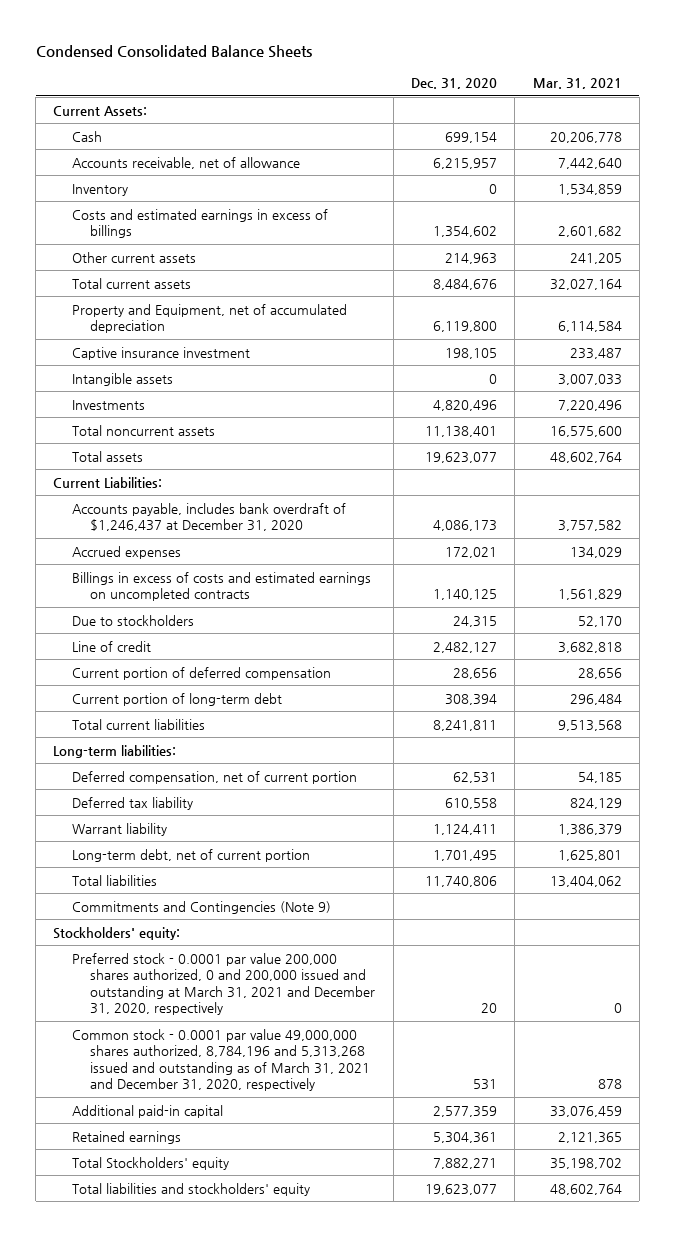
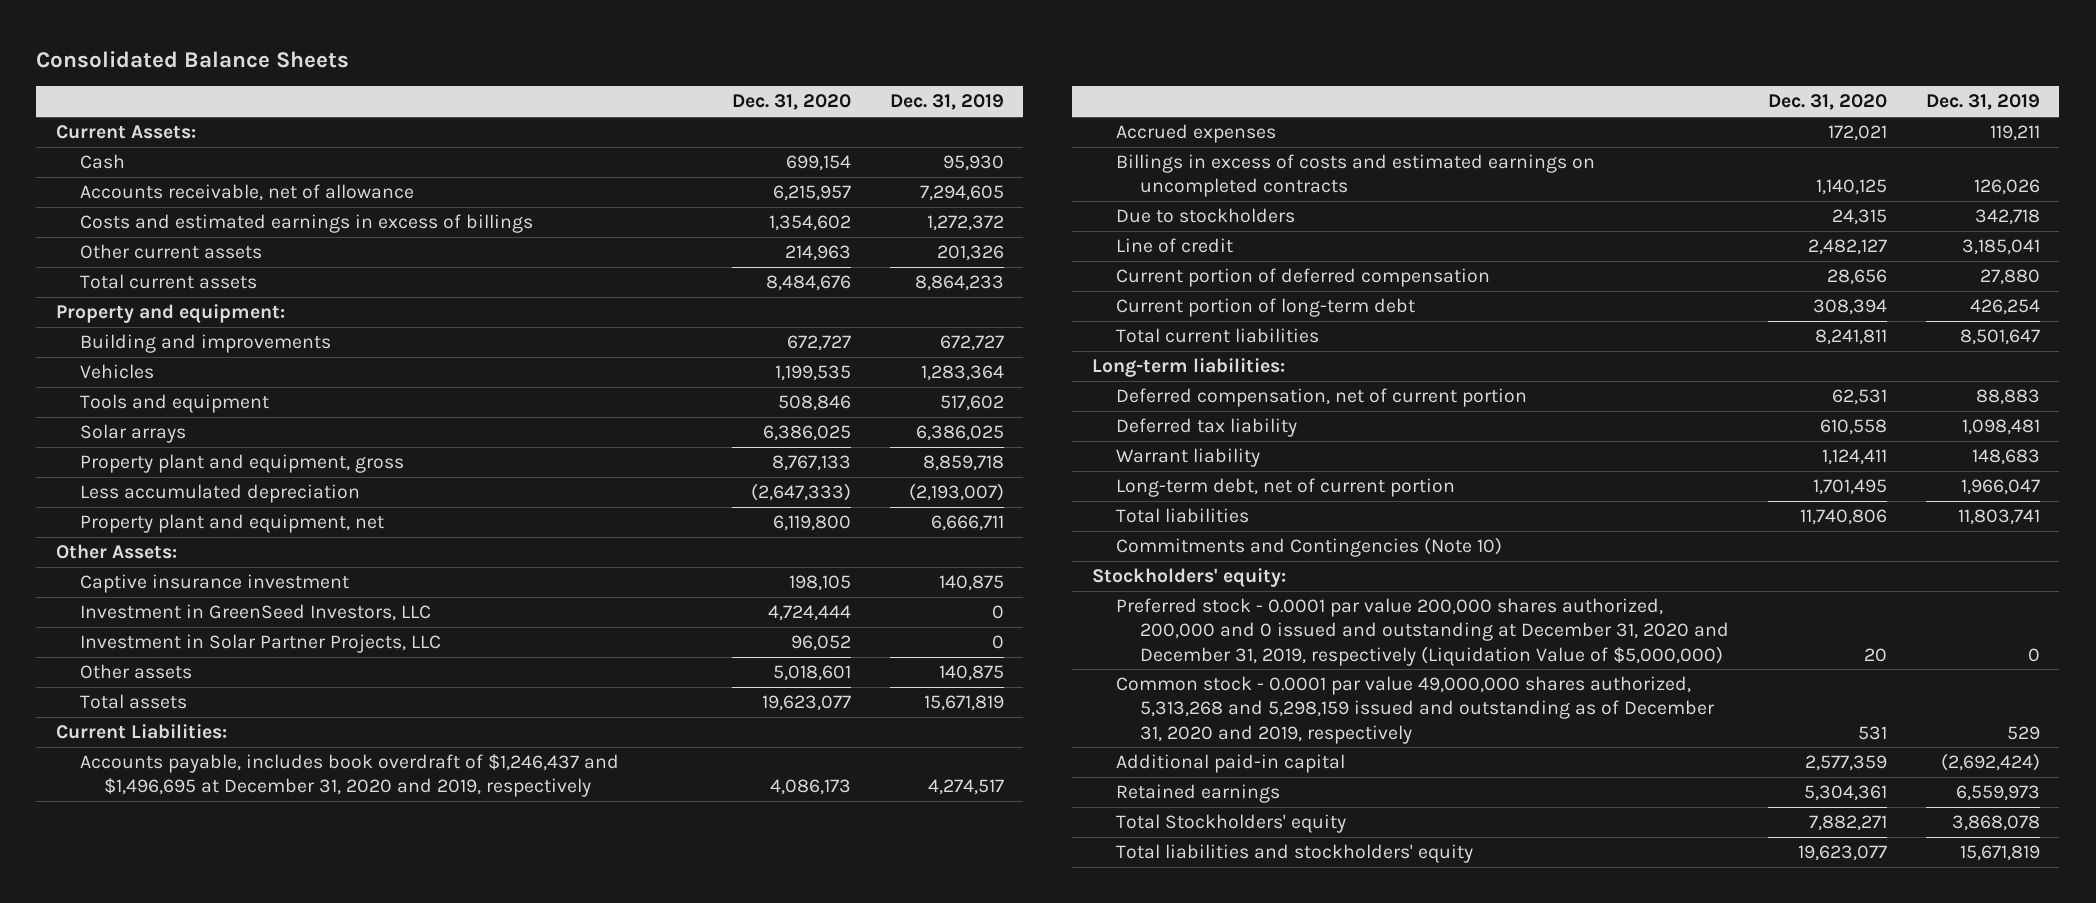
[35,45,312,59] Condensed Consolidated Balance Sheets -> [36,50,350,68] Consolidated Balance Sheets
[532,78,622,90] Mar. 31, 2021 -> none
none -> [889,94,1004,111] Dec. 31, 2019
[71,183,128,196] Inventory -> none
none -> [55,304,285,324] Property and equipment:
none -> [79,334,331,354] Building and improvements
none -> [79,364,154,380] Vehicles
none -> [79,394,269,414] Tools and equipment
none -> [79,424,186,444] Solar arrays
none -> [79,454,404,474] Property plant and equipment, gross
none -> [79,484,360,504] Less accumulated depreciation
[71,303,347,334] Property and Equipment, net of accumulated depreciation -> [79,514,384,534] Property plant and equipment, net
none -> [55,544,177,560] Other Assets:
[71,372,173,386] Intangible assets -> none
[71,399,145,410] Investments -> none
[71,424,215,436] Total noncurrent assets -> none
none -> [79,604,431,622] Investment in GreenSeed Investors, LLC
none -> [79,634,441,654] Investment in Solar Partner Projects, LLC
none -> [79,664,192,680] Other assets
[71,502,346,532] Accounts payable, includes bank overdraft of $1,246,437 at December 31, 2020 -> [79,754,619,798] Accounts payable, includes book overdraft of $1,246,437 and $1,496,695 at December 31, 2020 and 2019, respectively
[71,900,331,914] Commitments and Contingencies (Note 9) -> [1116,537,1503,558] Commitments and Contingencies (Note 10)
[71,952,376,1016] Preferred stock - 0.0001 par value 200,000 shares authorized, 0 and 200,000 issued and outstanding at March 31, 2021 and December 31, 2020, respectively -> [1116,598,1730,666] Preferred stock - 0.0001 par value 200,000 shares authorized, 200,000 and 0 issued and outstanding at December 31, 2020 and December 31, 2019, respectively (Liquidation Value of $5,000,000)
[71,1028,371,1092] Common stock - 0.0001 par value 49,000,000 shares authorized, 8,784,196 and 5,313,268 issued and outstanding as of March 31, 2021 and December 31, 2020, respectively -> [1116,676,1716,744] Common stock - 0.0001 par value 49,000,000 shares authorized, 5,313,268 and 5,298,159 issued and outstanding as of December 31, 2020 and 2019, respectively

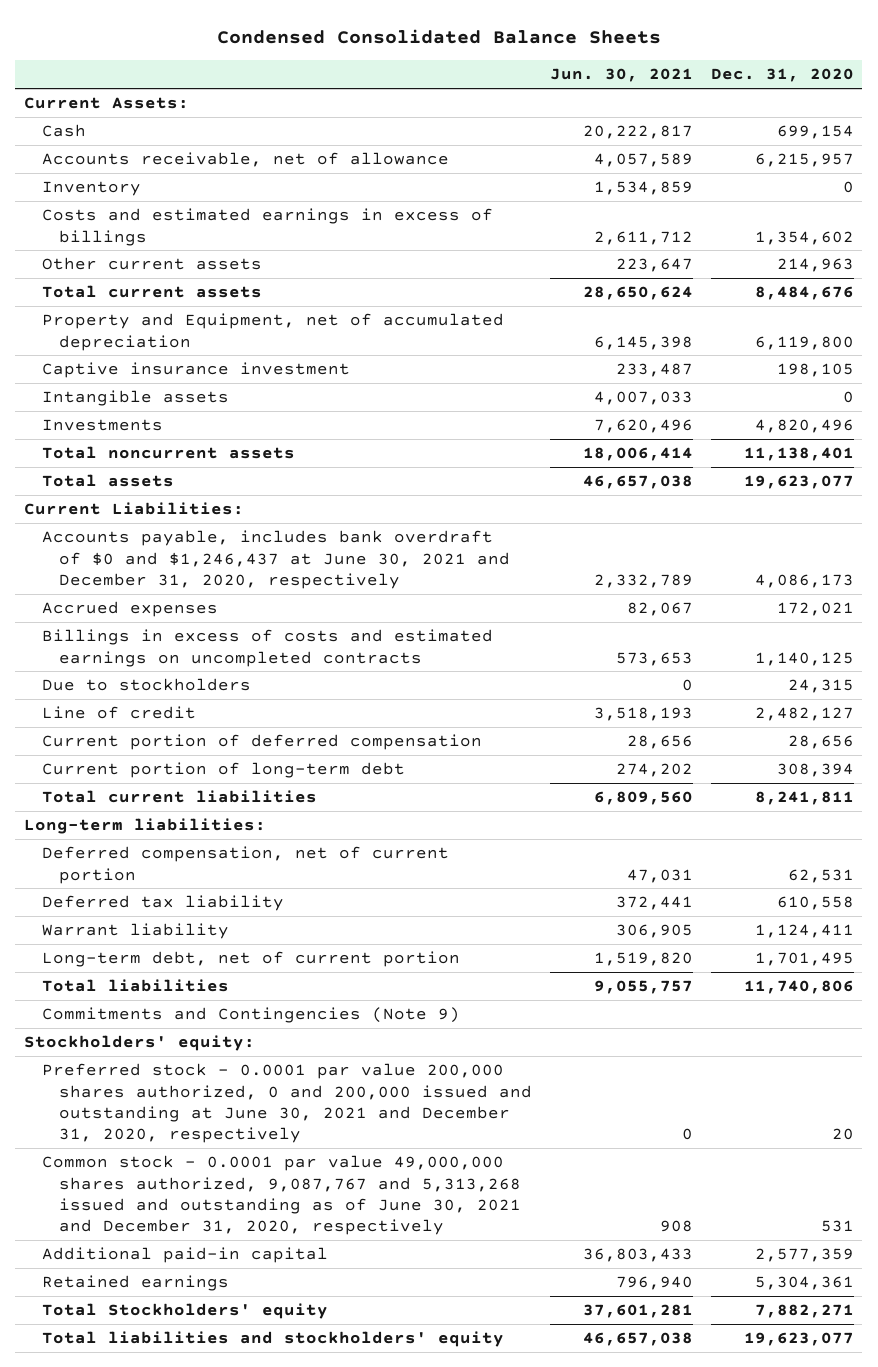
[36,50,350,68] Consolidated Balance Sheets -> [216,28,661,44] Condensed Consolidated Balance Sheets
[889,94,1004,111] Dec. 31, 2019 -> none
none -> [549,68,693,83] Jun. 30, 2021
none -> [41,181,141,197] Inventory
[55,304,285,324] Property and equipment: -> none
[79,334,331,354] Building and improvements -> none
[79,364,154,380] Vehicles -> none
[79,394,269,414] Tools and equipment -> none
[79,424,186,444] Solar arrays -> none
[79,454,404,474] Property plant and equipment, gross -> none
[79,484,360,504] Less accumulated depreciation -> none
[55,544,177,560] Other Assets: -> none
[79,514,384,534] Property plant and equipment, net -> [41,313,504,351] Property and Equipment, net of accumulated depreciation
[79,604,431,622] Investment in GreenSeed Investors, LLC -> none
[79,634,441,654] Investment in Solar Partner Projects, LLC -> none
[79,664,192,680] Other assets -> none
none -> [41,390,229,407] Intangible assets
none -> [41,419,163,432] Investments
none -> [41,446,295,460] Total noncurrent assets
[79,754,619,798] Accounts payable, includes book overdraft of $1,246,437 and $1,496,695 at December 31, 2020 and 2019, respectively -> [41,530,511,589] Accounts payable, includes bank overdraft of $0 and $1,246,437 at June 30, 2021 and December 31, 2020, respectively
[1116,537,1503,558] Commitments and Contingencies (Note 10) -> [41,1007,460,1024] Commitments and Contingencies (Note 9)
[1116,598,1730,666] Preferred stock - 0.0001 par value 200,000 shares authorized, 200,000 and 0 issued and outstanding at December 31, 2020 and December 31, 2019, respectively (Liquidation Value of $5,000,000) -> [41,1063,533,1144] Preferred stock - 0.0001 par value 200,000 shares authorized, 0 and 200,000 issued and outstanding at June 30, 2021 and December 31, 2020, respectively
[1116,676,1716,744] Common stock - 0.0001 par value 49,000,000 shares authorized, 5,313,268 and 5,298,159 issued and outstanding as of December 31, 2020 and 2019, respectively -> [41,1155,522,1236] Common stock - 0.0001 par value 49,000,000 shares authorized, 9,087,767 and 5,313,268 issued and outstanding as of June 30, 2021 and December 31, 2020, respectively

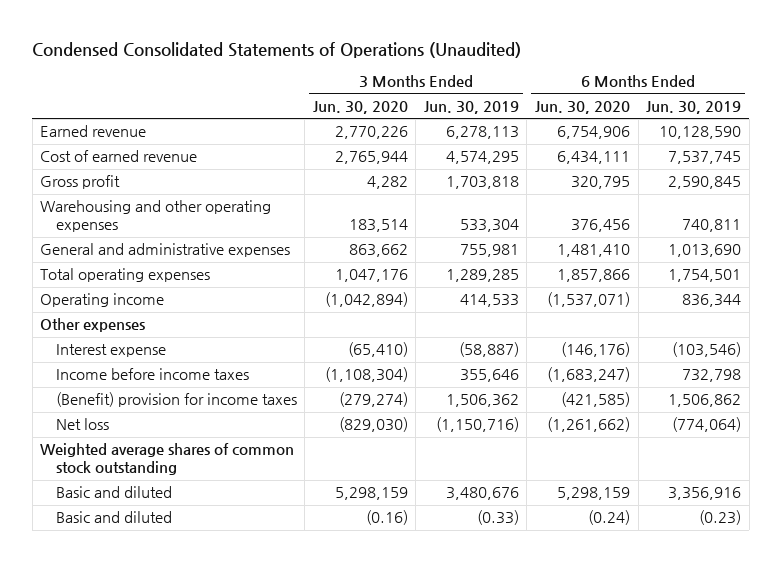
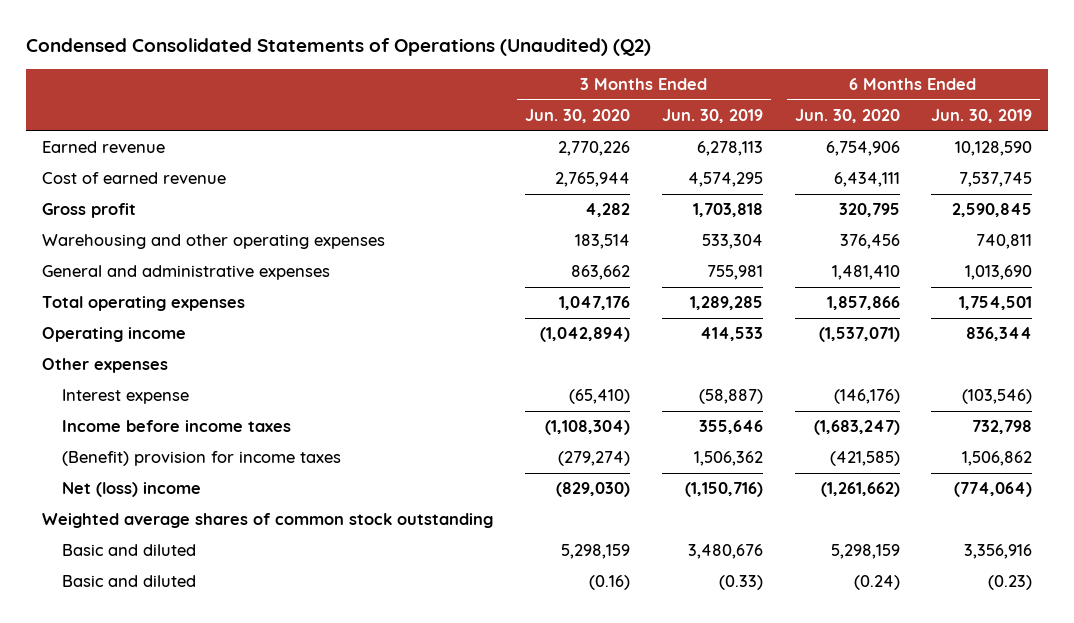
[32,41,522,58] Condensed Consolidated Statements of Operations (Unaudited) -> [26,38,652,57] Condensed Consolidated Statements of Operations (Unaudited) (Q2)
[55,418,109,431] Net loss -> [61,482,201,498] Net (loss) income

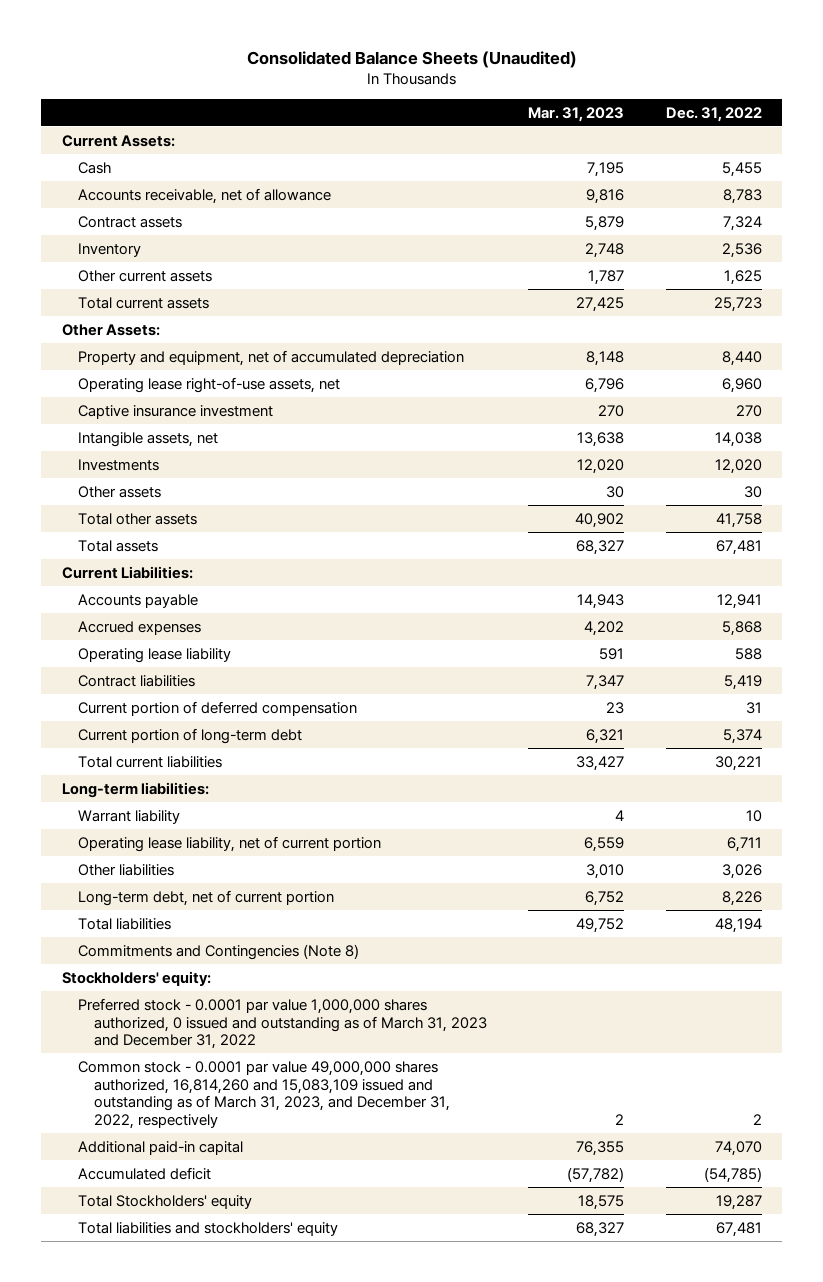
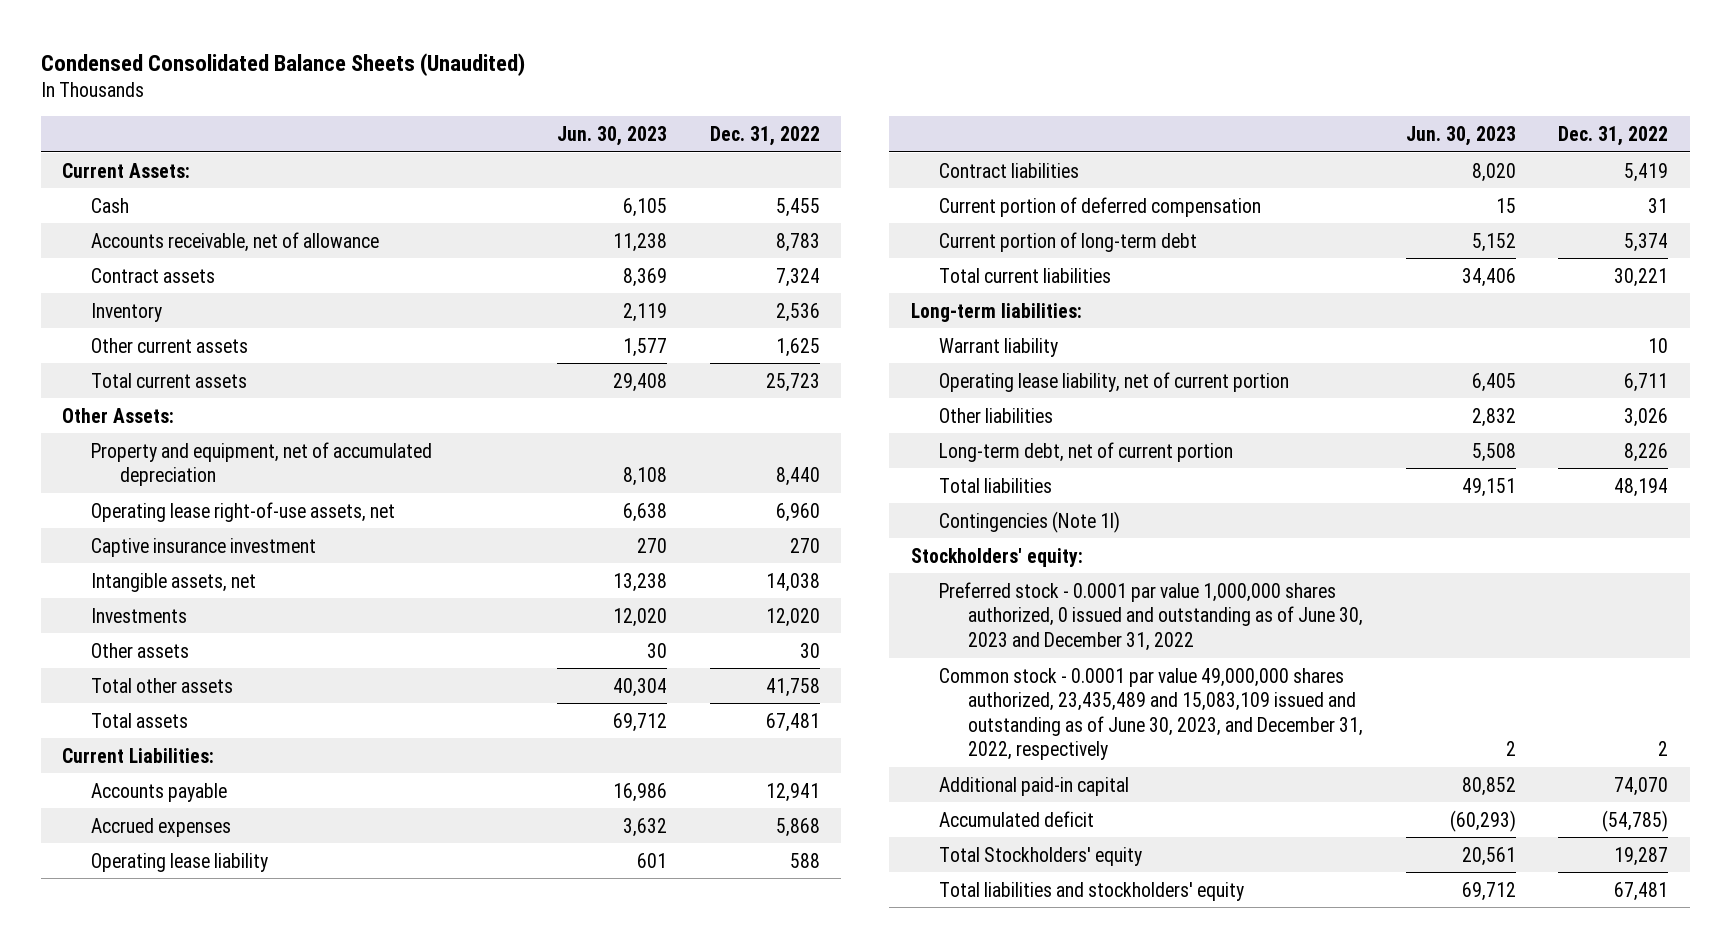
[246,50,577,68] Consolidated Balance Sheets (Unaudited) -> [40,52,525,76] Condensed Consolidated Balance Sheets (Unaudited)
[528,106,625,122] Mar. 31, 2023 -> none
none -> [557,125,668,146] Jun. 30, 2023
[77,943,359,960] Commitments and Contingencies (Note 8) -> [939,510,1121,533] Contingencies (Note 1l)
[77,997,487,1050] Preferred stock - 0.0001 par value 1,000,000 shares authorized, 0 issued and outstanding as of March 31, 2023 and December 31, 2022 -> [939,581,1364,651] Preferred stock - 0.0001 par value 1,000,000 shares authorized, 0 issued and outstanding as of June 30, 2023 and December 31, 2022
[77,1060,450,1130] Common stock - 0.0001 par value 49,000,000 shares authorized, 16,814,260 and 15,083,109 issued and outstanding as of March 31, 2023, and December 31, 2022, respectively -> [939,667,1364,761] Common stock - 0.0001 par value 49,000,000 shares authorized, 23,435,489 and 15,083,109 issued and outstanding as of June 30, 2023, and December 31, 2022, respectively

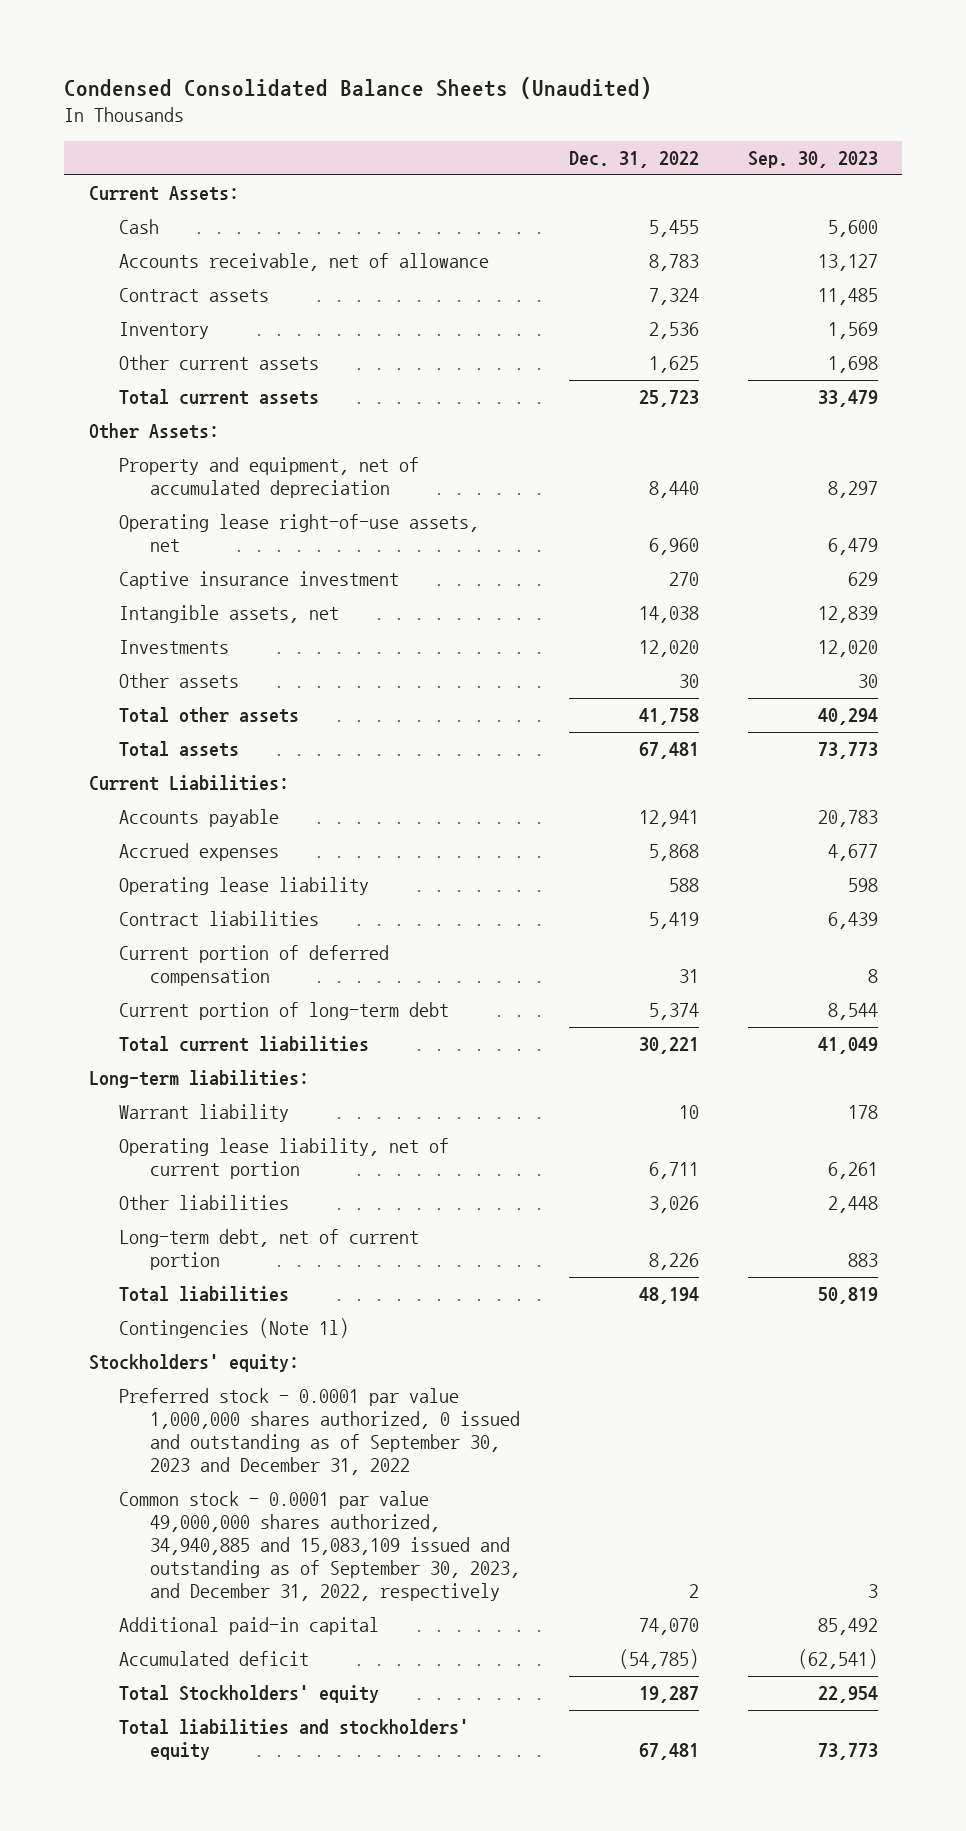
[557,125,668,146] Jun. 30, 2023 -> none
none -> [747,150,878,168] Sep. 30, 2023
[939,581,1364,651] Preferred stock - 0.0001 par value 1,000,000 shares authorized, 0 issued and outstanding as of June 30, 2023 and December 31, 2022 -> [119,1388,520,1476] Preferred stock - 0.0001 par value 1,000,000 shares authorized, 0 issued and outstanding as of September 30, 2023 and December 31, 2022
[939,667,1364,761] Common stock - 0.0001 par value 49,000,000 shares authorized, 23,435,489 and 15,083,109 issued and outstanding as of June 30, 2023, and December 31, 2022, respectively -> [119,1491,520,1601] Common stock - 0.0001 par value 49,000,000 shares authorized, 34,940,885 and 15,083,109 issued and outstanding as of September 30, 2023, and December 31, 2022, respectively

